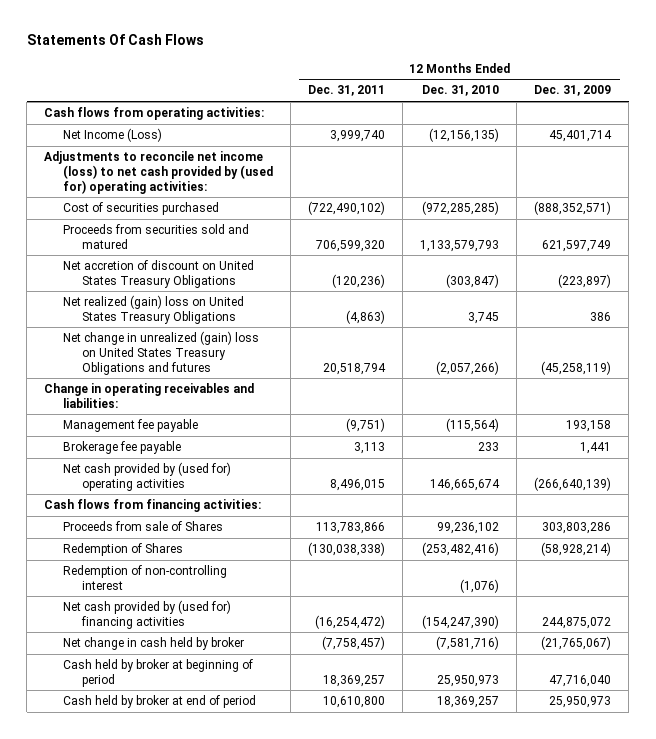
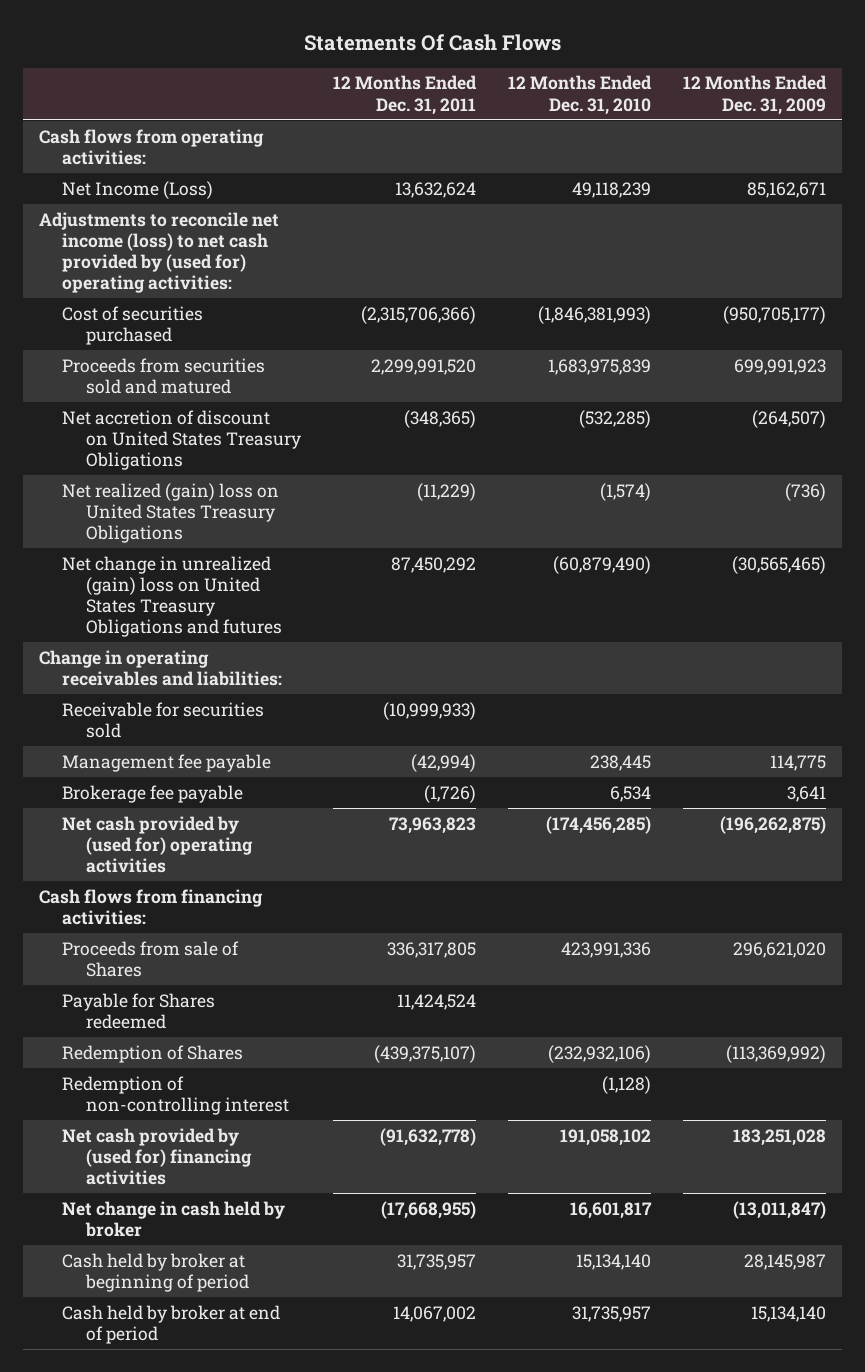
[330,130,386,143] 3,999,740 -> [395,181,477,198] 13,632,624
[429,128,500,143] (12,156,135) -> [572,181,652,198] 49,118,239
[549,130,613,143] 45,401,714 -> [747,181,827,198] 85,162,671
[308,201,386,216] (722,490,102) -> [361,305,477,324] (2,315,706,366)
[422,201,500,216] (972,285,285) -> [538,305,652,324] (1,846,381,993)
[534,201,612,216] (888,352,571) -> [723,305,827,324] (950,705,177)
[316,239,386,252] 706,599,320 -> [371,358,477,375] 2,299,991,520
[420,239,500,252] 1,133,579,793 -> [548,358,652,375] 1,683,975,839
[542,239,612,252] 621,597,749 -> [734,358,827,375] 699,991,923
[332,273,386,288] (120,236) -> [404,409,477,428] (348,365)
[446,273,500,288] (303,847) -> [579,409,652,428] (532,285)
[558,273,612,288] (223,897) -> [752,409,827,428] (264,507)
[346,309,386,324] (4,863) -> [417,482,477,501] (11,229)
[468,311,500,324] 3,745 -> [600,482,652,501] (1,574)
[590,311,612,321] 386 -> [785,482,827,501] (736)
[323,362,387,375] 20,518,794 -> [391,556,477,573] 87,450,292
[436,360,500,375] (2,057,266) -> [553,555,652,574] (60,879,490)
[541,360,612,375] (45,258,119) -> [732,555,827,574] (30,565,465)
none -> [62,701,265,738] Receivable for securities sold
[346,418,386,433] (9,751) -> [411,753,477,772] (42,994)
[446,418,500,433] (115,564) -> [590,754,652,771] 238,445
[566,420,612,433] 193,158 -> [770,754,827,771] 114,775
[354,442,386,455] 3,113 -> [424,784,477,803] (1,726)
[478,442,500,452] 233 -> [610,785,652,802] 6,534
[580,442,612,455] 1,441 -> [787,785,827,802] 3,641
[330,478,386,491] 8,496,015 -> [389,816,477,834] 73,963,823
[430,478,501,491] 146,665,674 -> [546,815,652,834] (174,456,285)
[534,476,612,491] (266,640,139) -> [720,815,827,834] (196,262,875)
[316,522,386,535] 113,783,866 -> [387,941,477,958] 336,317,805
[437,522,500,535] 99,236,102 -> [561,941,652,958] 423,991,336
[542,522,612,535] 303,803,286 -> [733,941,827,958] 296,621,020
none -> [62,992,216,1029] Payable for Shares redeemed
[308,542,386,557] (130,038,338) -> [374,1044,477,1063] (439,375,107)
[422,542,500,557] (253,482,416) -> [548,1044,652,1063] (232,932,106)
[541,542,612,557] (58,928,214) -> [726,1044,827,1063] (113,369,992)
[460,578,500,593] (1,076) -> [602,1075,652,1094] (1,128)
[315,614,386,629] (16,254,472) -> [380,1127,477,1146] (91,632,778)
[422,614,500,629] (154,247,390) -> [560,1128,652,1146] 191,058,102
[542,616,612,629] 244,875,072 -> [733,1128,827,1146] 183,251,028
[322,636,386,651] (7,758,457) -> [381,1200,477,1219] (17,668,955)
[436,636,500,651] (7,581,716) -> [570,1201,653,1219] 16,601,817
[541,636,612,651] (21,765,067) -> [733,1200,827,1219] (13,011,847)
[323,674,386,687] 18,369,257 -> [397,1253,477,1270] 31,735,957
[437,674,500,687] 25,950,973 -> [576,1253,652,1270] 15,134,140
[549,674,612,687] 47,716,040 -> [744,1253,827,1270] 28,145,987
[323,696,386,709] 10,610,800 -> [393,1305,477,1322] 14,067,002
[437,696,500,709] 18,369,257 -> [572,1305,652,1322] 31,735,957
[549,696,612,709] 25,950,973 -> [751,1305,827,1322] 15,134,140

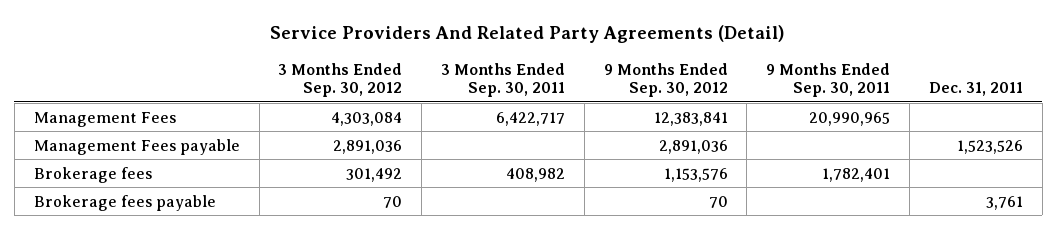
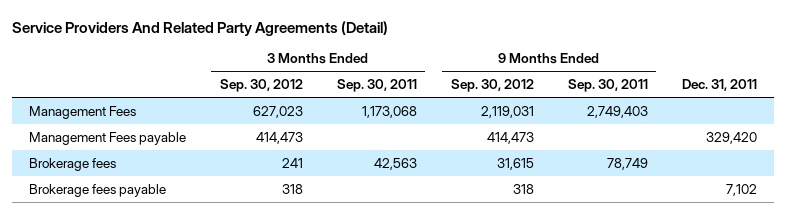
[331,111,403,126] 4,303,084 -> [252,105,303,118] 627,023
[495,111,565,126] 6,422,717 -> [361,105,417,118] 1,173,068
[653,111,728,126] 12,383,841 -> [480,105,534,118] 2,119,031
[809,111,891,126] 20,990,965 -> [586,105,648,118] 2,749,403
[333,139,403,154] 2,891,036 -> [255,131,303,144] 414,473
[658,139,728,154] 2,891,036 -> [486,131,534,144] 414,473
[956,139,1023,154] 1,523,526 -> [705,131,757,144] 329,420
[346,167,403,182] 301,492 -> [281,157,303,168] 241
[505,167,565,182] 408,982 -> [373,157,417,170] 42,563
[663,167,728,182] 1,153,576 -> [496,157,534,170] 31,615
[822,167,891,182] 1,782,401 -> [606,157,648,170] 78,749
[383,195,403,208] 70 -> [281,183,303,194] 318
[708,195,728,208] 70 -> [512,183,534,194] 318
[985,195,1023,210] 3,761 -> [725,183,757,196] 7,102

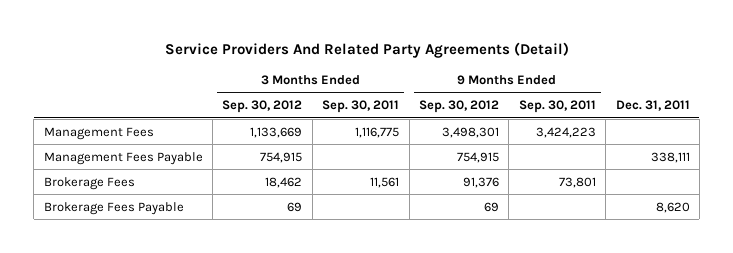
[252,105,303,118] 627,023 -> [250,126,303,138] 1,133,669
[361,105,417,118] 1,173,068 -> [355,126,400,138] 1,116,775
[480,105,534,118] 2,119,031 -> [441,126,499,138] 3,498,301
[586,105,648,118] 2,749,403 -> [535,126,596,138] 3,424,223
[28,131,186,145] Management Fees payable -> [43,151,203,165] Management Fees Payable
[255,131,303,144] 414,473 -> [260,151,303,163] 754,915
[486,131,534,144] 414,473 -> [456,151,499,163] 754,915
[705,131,757,144] 329,420 -> [650,151,690,163] 338,111
[28,157,116,171] Brokerage fees -> [43,176,135,190] Brokerage Fees
[281,157,303,168] 241 -> [265,176,303,188] 18,462
[373,157,417,170] 42,563 -> [370,176,400,188] 11,561
[496,157,534,170] 31,615 -> [462,176,499,188] 91,376
[606,157,648,170] 78,749 -> [558,176,596,188] 73,801
[28,183,166,197] Brokerage fees payable -> [43,201,184,215] Brokerage Fees Payable
[281,183,303,194] 318 -> [287,201,303,212] 69
[512,183,534,194] 318 -> [483,201,499,212] 69
[725,183,757,196] 7,102 -> [655,201,690,213] 8,620

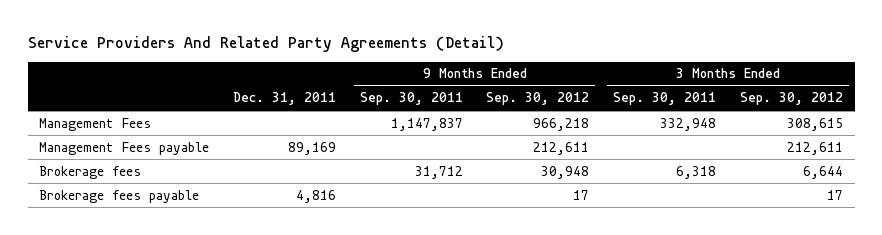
[250,126,303,138] 1,133,669 -> [786,117,843,131] 308,615
[355,126,400,138] 1,116,775 -> [660,117,717,131] 332,948
[441,126,499,138] 3,498,301 -> [533,117,590,131] 966,218
[535,126,596,138] 3,424,223 -> [390,117,463,131] 1,147,837
[43,151,203,165] Management Fees Payable -> [39,141,210,155] Management Fees payable
[260,151,303,163] 754,915 -> [786,141,843,155] 212,611
[456,151,499,163] 754,915 -> [533,141,590,155] 212,611
[650,151,690,163] 338,111 -> [288,141,337,155] 89,169
[43,176,135,190] Brokerage Fees -> [39,165,142,179] Brokerage fees
[265,176,303,188] 18,462 -> [802,165,843,179] 6,644
[370,176,400,188] 11,561 -> [676,165,717,179] 6,318
[462,176,499,188] 91,376 -> [541,165,590,179] 30,948
[558,176,596,188] 73,801 -> [414,165,463,179] 31,712
[43,201,184,215] Brokerage Fees Payable -> [39,189,200,203] Brokerage fees payable
[287,201,303,212] 69 -> [826,189,843,200] 17
[483,201,499,212] 69 -> [573,189,590,200] 17
[655,201,690,213] 8,620 -> [296,189,337,203] 4,816

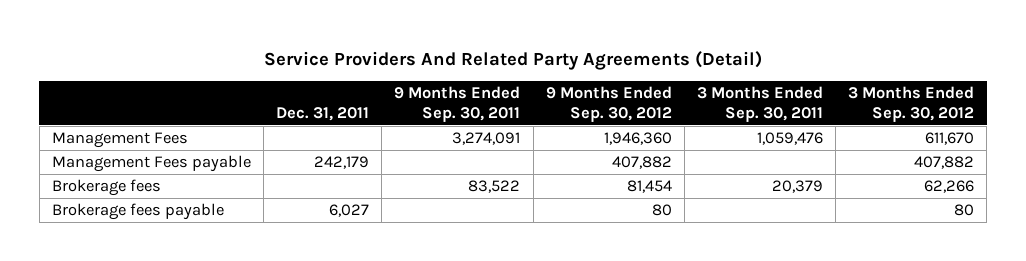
[390,117,463,131] 1,147,837 -> [452,132,521,146] 3,274,091
[533,117,590,131] 966,218 -> [603,132,672,146] 1,946,360
[660,117,717,131] 332,948 -> [756,132,823,146] 1,059,476
[786,117,843,131] 308,615 -> [925,132,975,146] 611,670
[288,141,337,155] 89,169 -> [314,156,370,170] 242,179
[533,141,590,155] 212,611 -> [611,156,672,170] 407,882
[786,141,843,155] 212,611 -> [914,156,975,170] 407,882
[414,165,463,179] 31,712 -> [468,180,521,194] 83,522
[541,165,590,179] 30,948 -> [626,180,672,194] 81,454
[676,165,717,179] 6,318 -> [771,180,823,194] 20,379
[802,165,843,179] 6,644 -> [924,180,975,194] 62,266
[296,189,337,203] 4,816 -> [329,204,370,218] 6,027
[573,189,590,200] 17 -> [651,204,672,217] 80
[826,189,843,200] 17 -> [954,204,975,217] 80

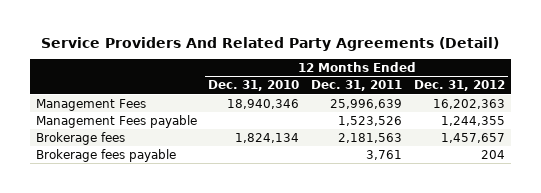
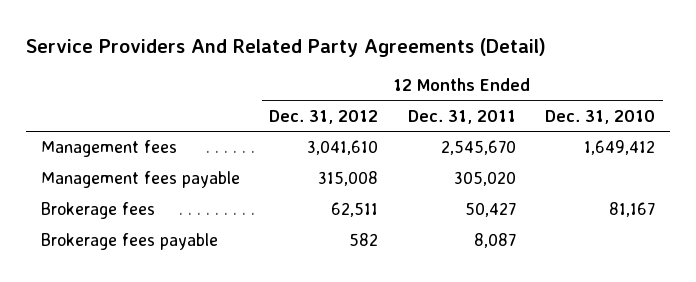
[35,98,146,111] Management Fees -> [40,140,177,158] Management fees
[227,98,300,109] 18,940,346 -> [584,140,656,156] 1,649,412
[330,98,403,109] 25,996,639 -> [440,140,516,156] 2,545,670
[432,98,505,109] 16,202,363 -> [307,140,379,156] 3,041,610
[35,114,197,128] Management Fees payable -> [40,171,240,189] Management fees payable
[338,115,403,126] 1,523,526 -> [453,171,516,187] 305,020
[440,115,505,126] 1,244,355 -> [318,171,379,187] 315,008
[235,132,300,143] 1,824,134 -> [609,202,656,218] 81,167
[338,132,403,143] 2,181,563 -> [464,202,516,218] 50,427
[440,132,505,143] 1,457,657 -> [331,202,379,218] 62,511
[366,149,403,160] 3,761 -> [473,233,516,249] 8,087
[480,149,505,159] 204 -> [349,233,379,247] 582

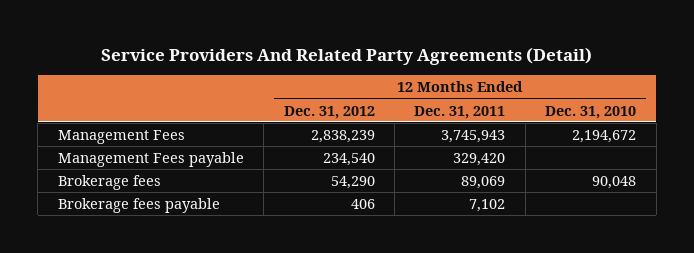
[40,140,177,158] Management fees -> [57,129,185,144] Management Fees
[307,140,379,156] 3,041,610 -> [310,129,375,143] 2,838,239
[440,140,516,156] 2,545,670 -> [441,129,506,143] 3,745,943
[584,140,656,156] 1,649,412 -> [572,129,637,143] 2,194,672
[40,171,240,189] Management fees payable -> [57,151,244,167] Management Fees payable
[318,171,379,187] 315,008 -> [322,152,375,166] 234,540
[453,171,516,187] 305,020 -> [453,152,506,166] 329,420
[331,202,379,218] 62,511 -> [330,175,375,189] 54,290
[464,202,516,218] 50,427 -> [461,175,506,189] 89,069
[609,202,656,218] 81,167 -> [592,175,637,189] 90,048
[349,233,379,247] 582 -> [350,198,375,209] 406
[473,233,516,249] 8,087 -> [469,198,506,212] 7,102

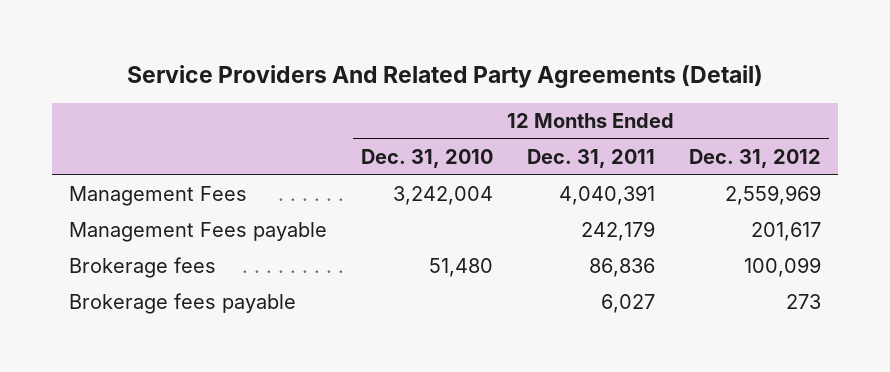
[310,129,375,143] 2,838,239 -> [724,185,821,206] 2,559,969
[441,129,506,143] 3,745,943 -> [558,185,655,206] 4,040,391
[572,129,637,143] 2,194,672 -> [392,186,493,206] 3,242,004
[322,152,375,166] 234,540 -> [750,222,821,242] 201,617
[453,152,506,166] 329,420 -> [580,221,655,242] 242,179
[330,175,375,189] 54,290 -> [743,257,821,278] 100,099
[461,175,506,189] 89,069 -> [588,258,655,278] 86,836
[592,175,637,189] 90,048 -> [428,258,493,278] 51,480
[350,198,375,209] 406 -> [785,294,821,310] 273
[469,198,506,212] 7,102 -> [600,294,655,314] 6,027

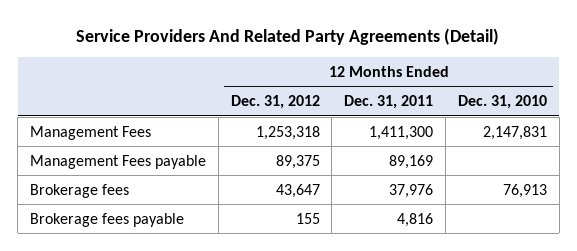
[392,186,493,206] 3,242,004 -> [483,125,548,140] 2,147,831
[558,185,655,206] 4,040,391 -> [369,125,434,140] 1,411,300
[724,185,821,206] 2,559,969 -> [255,125,320,140] 1,253,318
[580,221,655,242] 242,179 -> [389,154,434,169] 89,169
[750,222,821,242] 201,617 -> [275,154,320,169] 89,375
[428,258,493,278] 51,480 -> [503,183,548,198] 76,913
[588,258,655,278] 86,836 -> [389,183,434,198] 37,976
[743,257,821,278] 100,099 -> [275,183,320,198] 43,647
[600,294,655,314] 6,027 -> [397,212,434,227] 4,816
[785,294,821,310] 273 -> [295,212,320,224] 155

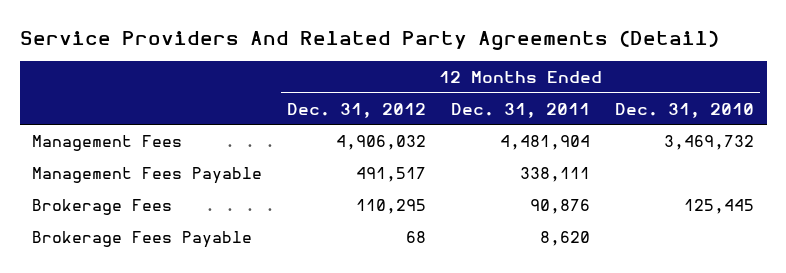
[255,125,320,140] 1,253,318 -> [336,134,427,150] 4,906,032
[369,125,434,140] 1,411,300 -> [500,134,591,150] 4,481,904
[483,125,548,140] 2,147,831 -> [664,134,755,150] 3,469,732
[29,154,206,169] Management Fees payable -> [32,166,263,184] Management Fees Payable
[275,154,320,169] 89,375 -> [356,166,427,182] 491,517
[389,154,434,169] 89,169 -> [520,166,591,182] 338,111
[29,183,129,198] Brokerage fees -> [32,198,173,215] Brokerage Fees
[275,183,320,198] 43,647 -> [356,198,427,214] 110,295
[389,183,434,198] 37,976 -> [530,198,591,214] 90,876
[503,183,548,198] 76,913 -> [684,198,755,214] 125,445
[29,212,184,227] Brokerage fees payable -> [32,230,253,248] Brokerage Fees Payable
[295,212,320,224] 155 -> [406,230,427,243] 68
[397,212,434,227] 4,816 -> [540,230,591,246] 8,620

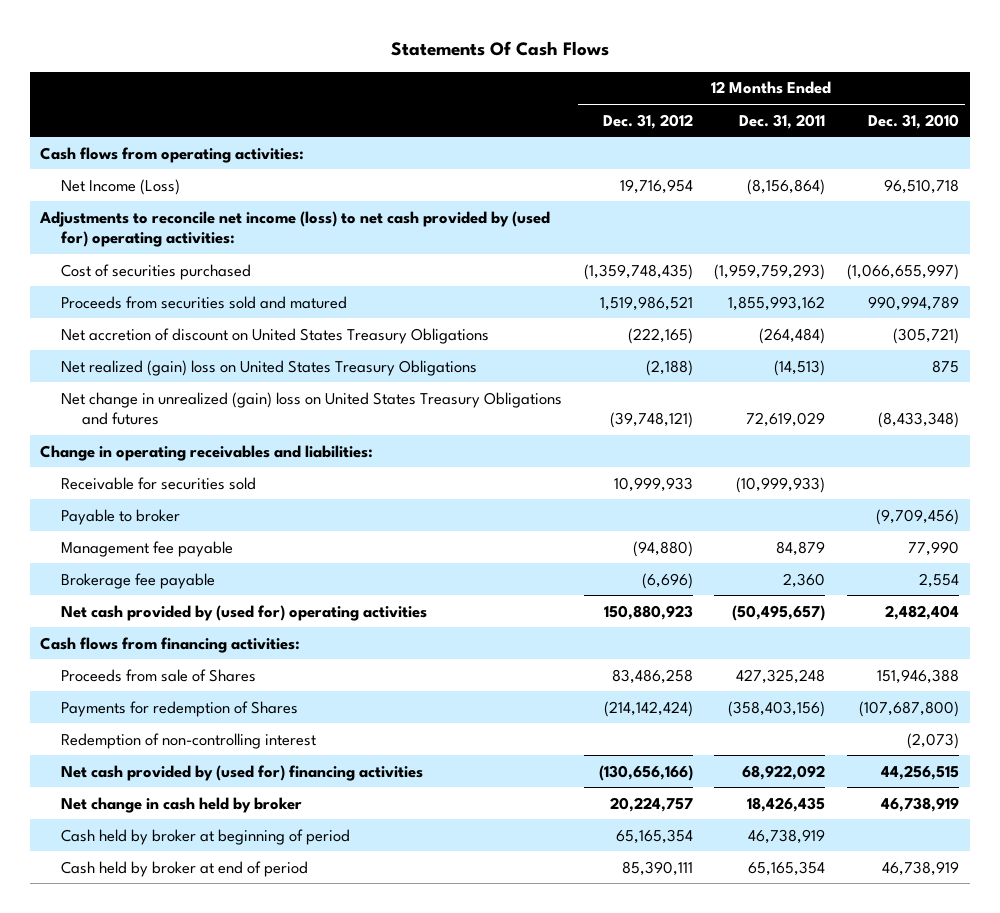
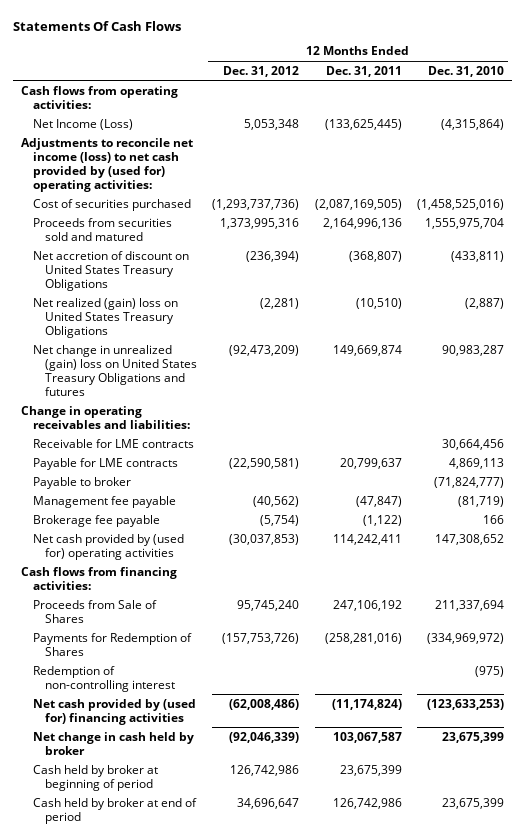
[619,178,693,194] 19,716,954 -> [244,118,300,130] 5,053,348
[747,178,826,195] (8,156,864) -> [324,118,402,130] (133,625,445)
[884,178,960,194] 96,510,718 -> [441,118,505,130] (4,315,864)
[583,263,693,280] (1,359,748,435) -> [212,198,300,210] (1,293,737,736)
[714,263,826,280] (1,959,759,293) -> [314,198,402,210] (2,087,169,505)
[847,263,960,280] (1,066,655,997) -> [417,198,505,210] (1,458,525,016)
[599,295,693,311] 1,519,986,521 -> [220,217,300,229] 1,373,995,316
[728,295,826,311] 1,855,993,162 -> [322,217,402,229] 2,164,996,136
[868,295,960,311] 990,994,789 -> [425,217,505,229] 1,555,975,704
[627,327,693,344] (222,165) -> [246,250,300,262] (236,394)
[759,327,826,344] (264,484) -> [348,250,402,262] (368,807)
[893,327,960,344] (305,721) -> [451,250,505,262] (433,811)
[645,359,693,376] (2,188) -> [260,297,300,309] (2,281)
[774,359,826,376] (14,513) -> [355,297,402,309] (10,510)
[932,359,960,373] 875 -> [465,297,505,309] (2,887)
[609,412,693,429] (39,748,121) -> [229,344,300,356] (92,473,209)
[746,412,826,428] 72,619,029 -> [332,344,402,356] 149,669,874
[878,412,960,429] (8,433,348) -> [442,344,505,356] 90,983,287
[61,476,257,490] Receivable for securities sold -> none
none -> [32,438,194,448] Receivable for LME contracts
none -> [32,457,178,470] Payable for LME contracts
[876,508,960,525] (9,709,456) -> [434,476,505,488] (71,824,777)
[632,540,693,557] (94,880) -> [253,495,300,507] (40,562)
[776,540,826,556] 84,879 -> [355,495,402,507] (47,847)
[908,540,960,556] 77,990 -> [458,495,505,507] (81,719)
[641,572,693,589] (6,696) -> [260,514,300,526] (5,754)
[783,572,826,588] 2,360 -> [362,514,402,526] (1,122)
[919,572,960,588] 2,554 -> [483,514,505,524] 166
[603,604,693,620] 150,880,923 -> [229,533,300,545] (30,037,853)
[732,604,826,621] (50,495,657) -> [332,533,402,545] 114,242,411
[885,604,960,620] 2,482,404 -> [435,533,505,545] 147,308,652
[61,668,257,682] Proceeds from sale of Shares -> [32,599,157,623] Proceeds from Sale of Shares
[611,668,693,684] 83,486,258 -> [237,599,300,611] 95,745,240
[736,668,826,684] 427,325,248 -> [332,599,402,611] 247,106,192
[877,668,960,684] 151,946,388 -> [435,599,505,611] 211,337,694
[61,700,299,717] Payments for redemption of Shares -> [32,632,192,656] Payments for Redemption of Shares
[603,700,693,717] (214,142,424) -> [222,632,300,644] (157,753,726)
[728,700,826,717] (358,403,156) -> [324,632,402,644] (258,281,016)
[859,700,960,717] (107,687,800) -> [427,632,505,644] (334,969,972)
[907,732,960,749] (2,073) -> [475,665,505,677] (975)
[598,764,693,781] (130,656,166) -> [229,698,300,710] (62,008,486)
[742,764,826,780] 68,922,092 -> [331,698,402,710] (11,174,824)
[881,764,960,780] 44,256,515 -> [427,698,505,710] (123,633,253)
[609,796,693,812] 20,224,757 -> [229,731,300,743] (92,046,339)
[747,796,826,812] 18,426,435 -> [332,731,402,743] 103,067,587
[881,796,960,812] 46,738,919 -> [442,731,505,743] 23,675,399
[615,828,693,844] 65,165,354 -> [230,764,300,776] 126,742,986
[748,828,826,844] 46,738,919 -> [339,764,402,776] 23,675,399
[621,860,693,876] 85,390,111 -> [237,797,300,809] 34,696,647
[748,860,826,876] 65,165,354 -> [332,797,402,809] 126,742,986
[882,860,960,876] 46,738,919 -> [442,797,505,809] 23,675,399

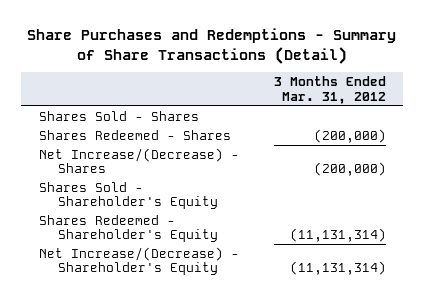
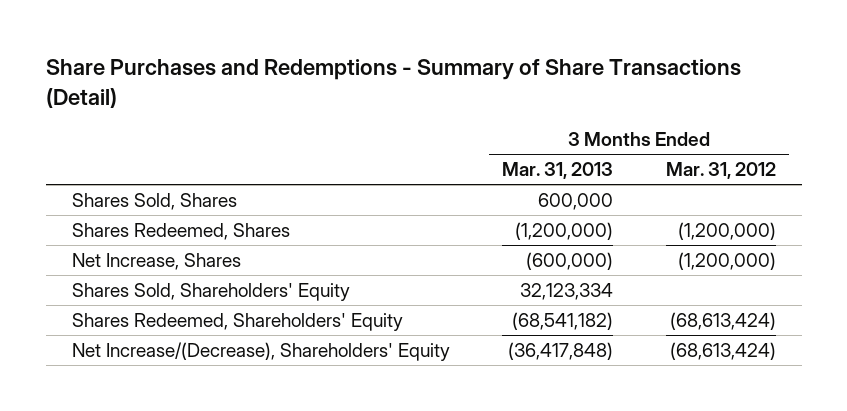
none -> [502,162,614,180] Mar. 31, 2013
[38,110,199,121] Shares Sold - Shares -> [71,192,237,210] Shares Sold, Shares
[38,129,231,140] Shares Redeemed - Shares -> [71,222,290,240] Shares Redeemed, Shares
[313,128,386,143] (200,000) -> [677,221,776,240] (1,200,000)
[38,147,239,174] Net Increase/(Decrease) - Shares -> [71,252,241,270] Net Increase, Shares
[313,162,386,177] (200,000) -> [677,251,776,270] (1,200,000)
[38,181,219,210] Shares Sold - Shareholder's Equity -> [71,282,350,301] Shares Sold, Shareholders' Equity
[38,214,219,243] Shares Redeemed - Shareholder's Equity -> [71,312,403,331] Shares Redeemed, Shareholders' Equity
[289,228,386,243] (11,131,314) -> [669,311,776,330] (68,613,424)
[38,246,239,276] Net Increase/(Decrease) - Shareholder's Equity -> [71,341,450,361] Net Increase/(Decrease), Shareholders' Equity
[289,261,386,276] (11,131,314) -> [669,341,776,360] (68,613,424)

